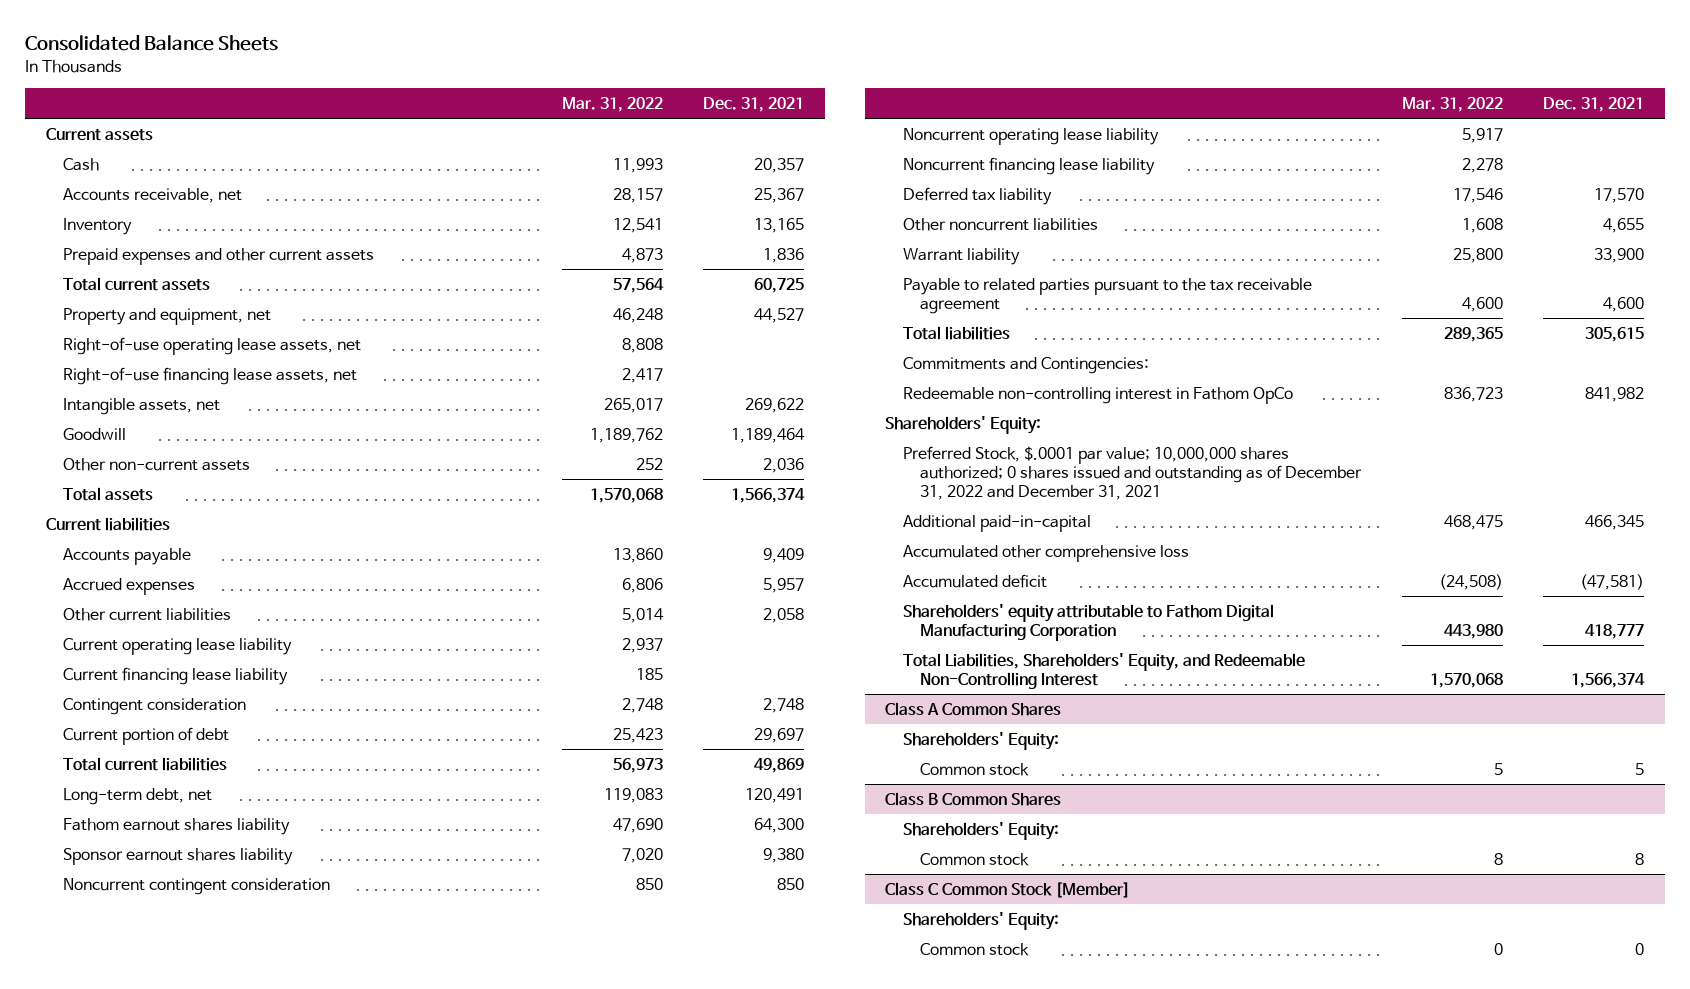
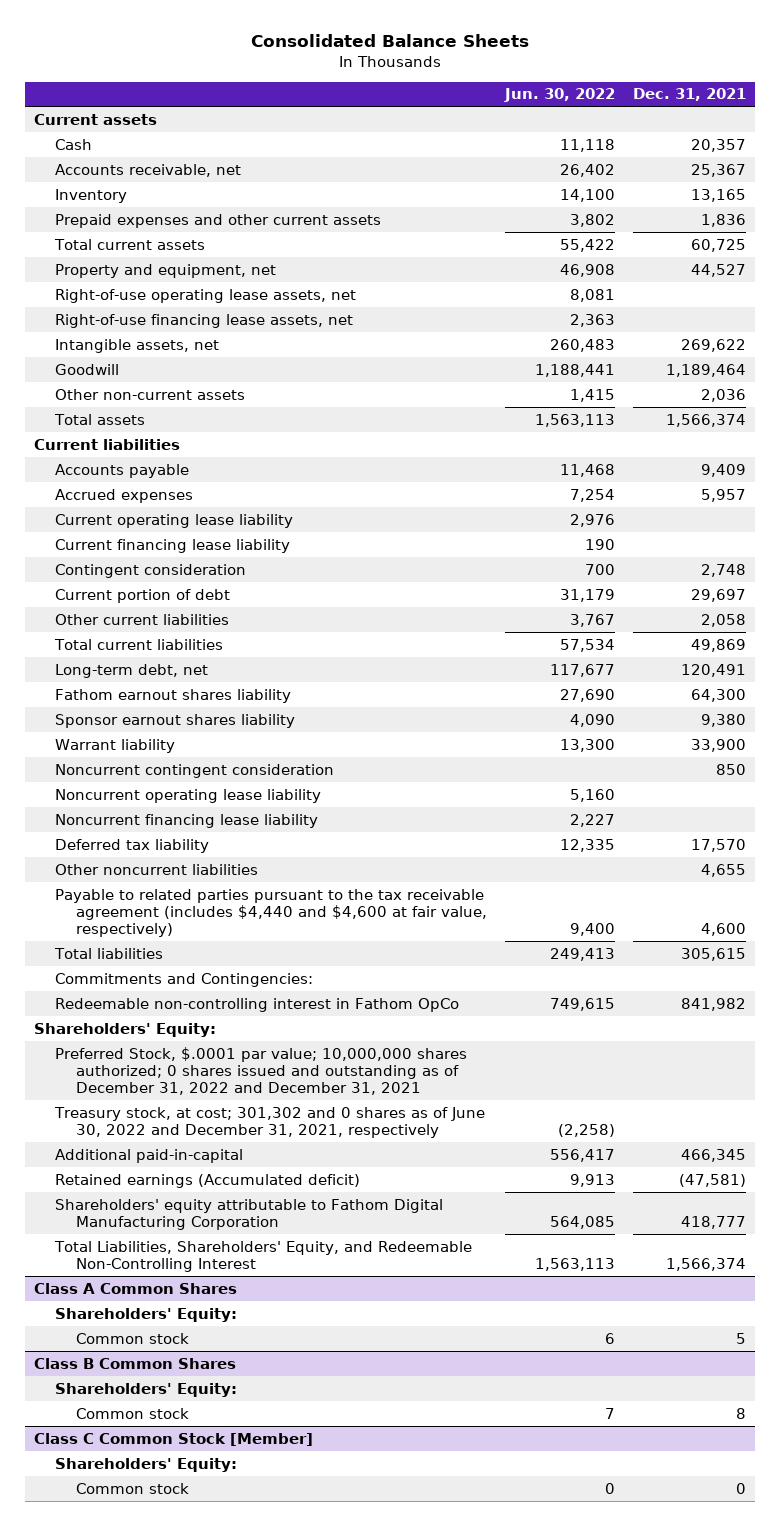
[561,97,663,113] Mar. 31, 2022 -> none
none -> [504,88,616,103] Jun. 30, 2022
[62,607,231,621] Other current liabilities -> [55,613,230,625] Other current liabilities
[902,247,1020,265] Warrant liability -> [55,738,176,753] Warrant liability
[902,277,1312,315] Payable to related parties pursuant to the tax receivable agreement -> [55,888,488,938] Payable to related parties pursuant to the tax receivable agreement (includes $4,440 and $4,600 at fair value, respectively)
none -> [54,1106,486,1138] Treasury stock, at cost; 301,302 and 0 shares as of June 30, 2022 and December 31, 2021, respectively
[902,544,1189,562] Accumulated other comprehensive loss -> none
[902,573,1047,588] Accumulated deficit -> [55,1173,361,1188] Retained earnings (Accumulated deficit)

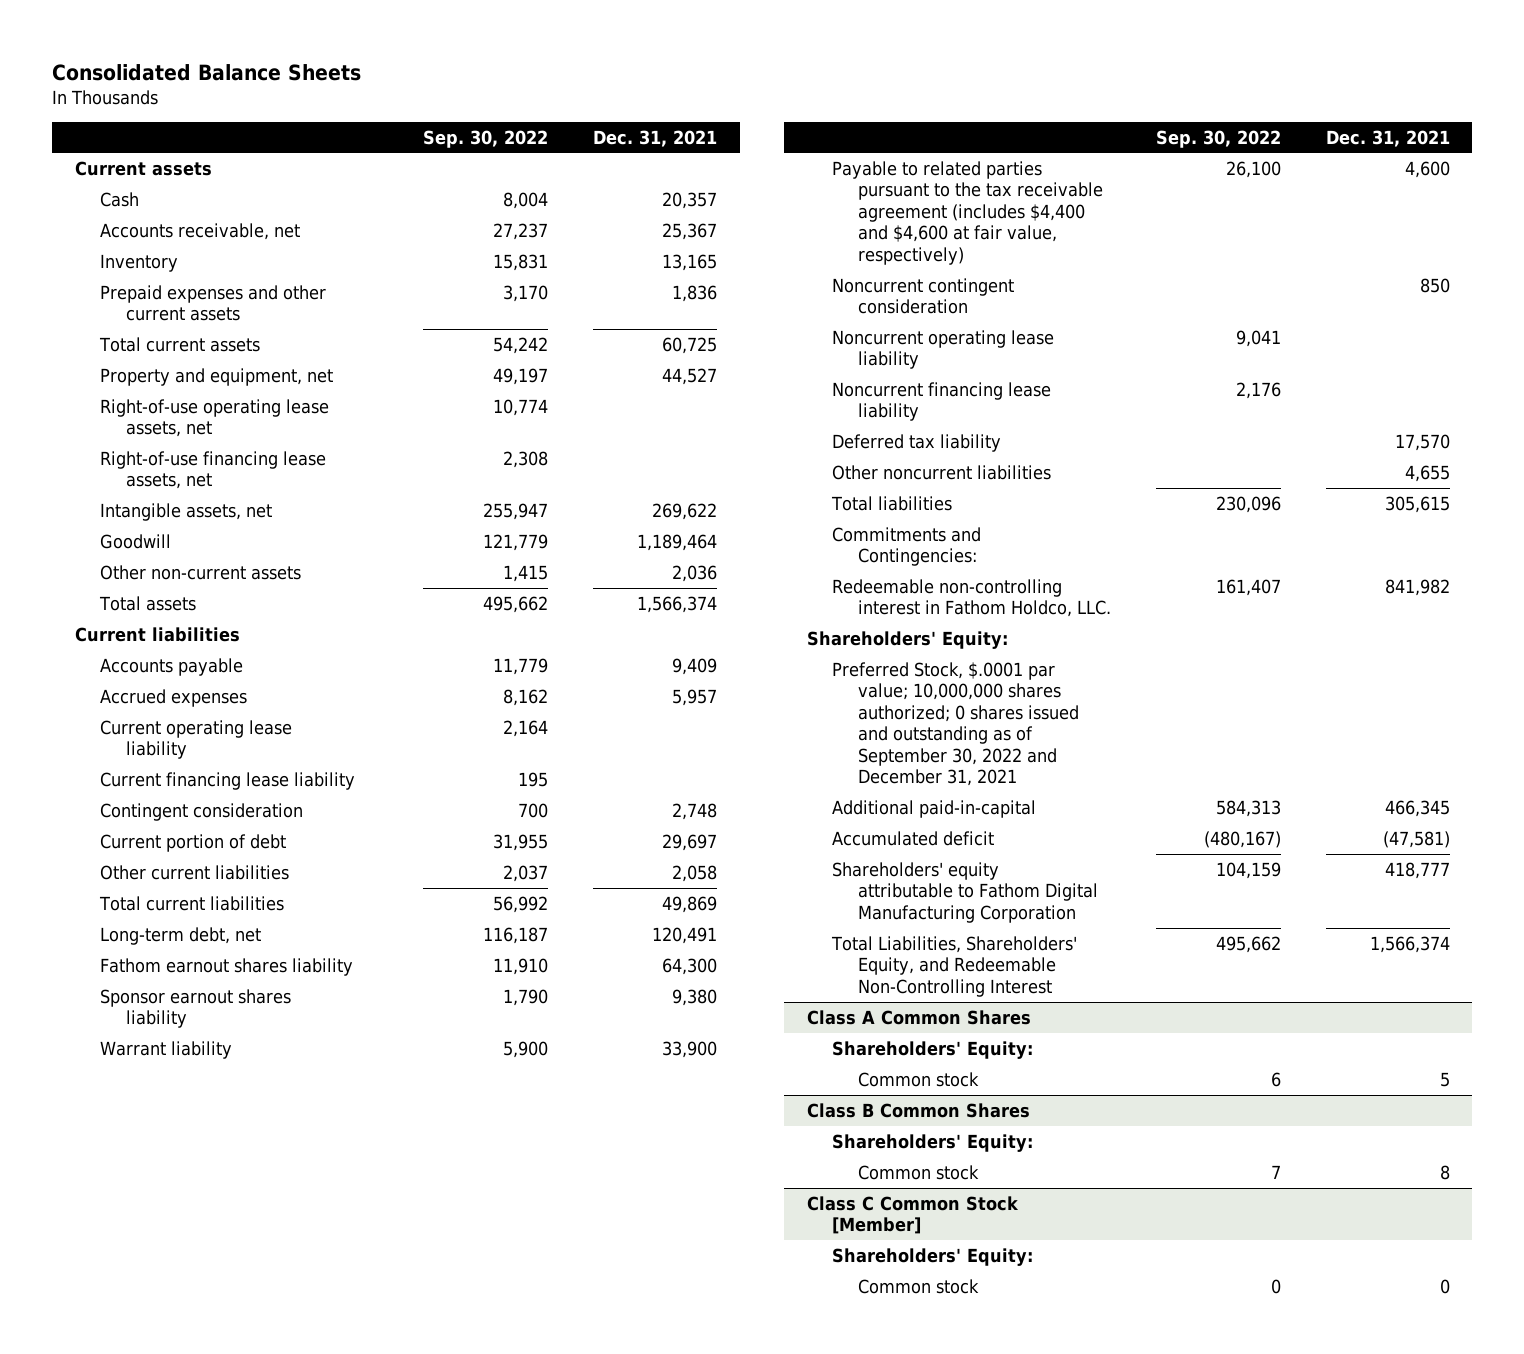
[504,88,616,103] Jun. 30, 2022 -> none
none -> [423,129,549,148] Sep. 30, 2022
none -> [832,160,1103,265] Payable to related parties pursuant to the tax receivable agreement (includes $4,400 and $4,600 at fair value, respectively)
[55,888,488,938] Payable to related parties pursuant to the tax receivable agreement (includes $4,440 and $4,600 at fair value, respectively) -> none
[55,997,460,1012] Redeemable non-controlling interest in Fathom OpCo -> [832,578,1111,618] Redeemable non-controlling interest in Fathom Holdco, LLC.
[54,1106,486,1138] Treasury stock, at cost; 301,302 and 0 shares as of June 30, 2022 and December 31, 2021, respectively -> none
[55,1046,468,1096] Preferred Stock, $.0001 par value; 10,000,000 shares authorized; 0 shares issued and outstanding as of December 31, 2022 and December 31, 2021 -> [832,661,1079,787] Preferred Stock, $.0001 par value; 10,000,000 shares authorized; 0 shares issued and outstanding as of September 30, 2022 and December 31, 2021
[55,1173,361,1188] Retained earnings (Accumulated deficit) -> [832,830,995,846] Accumulated deficit

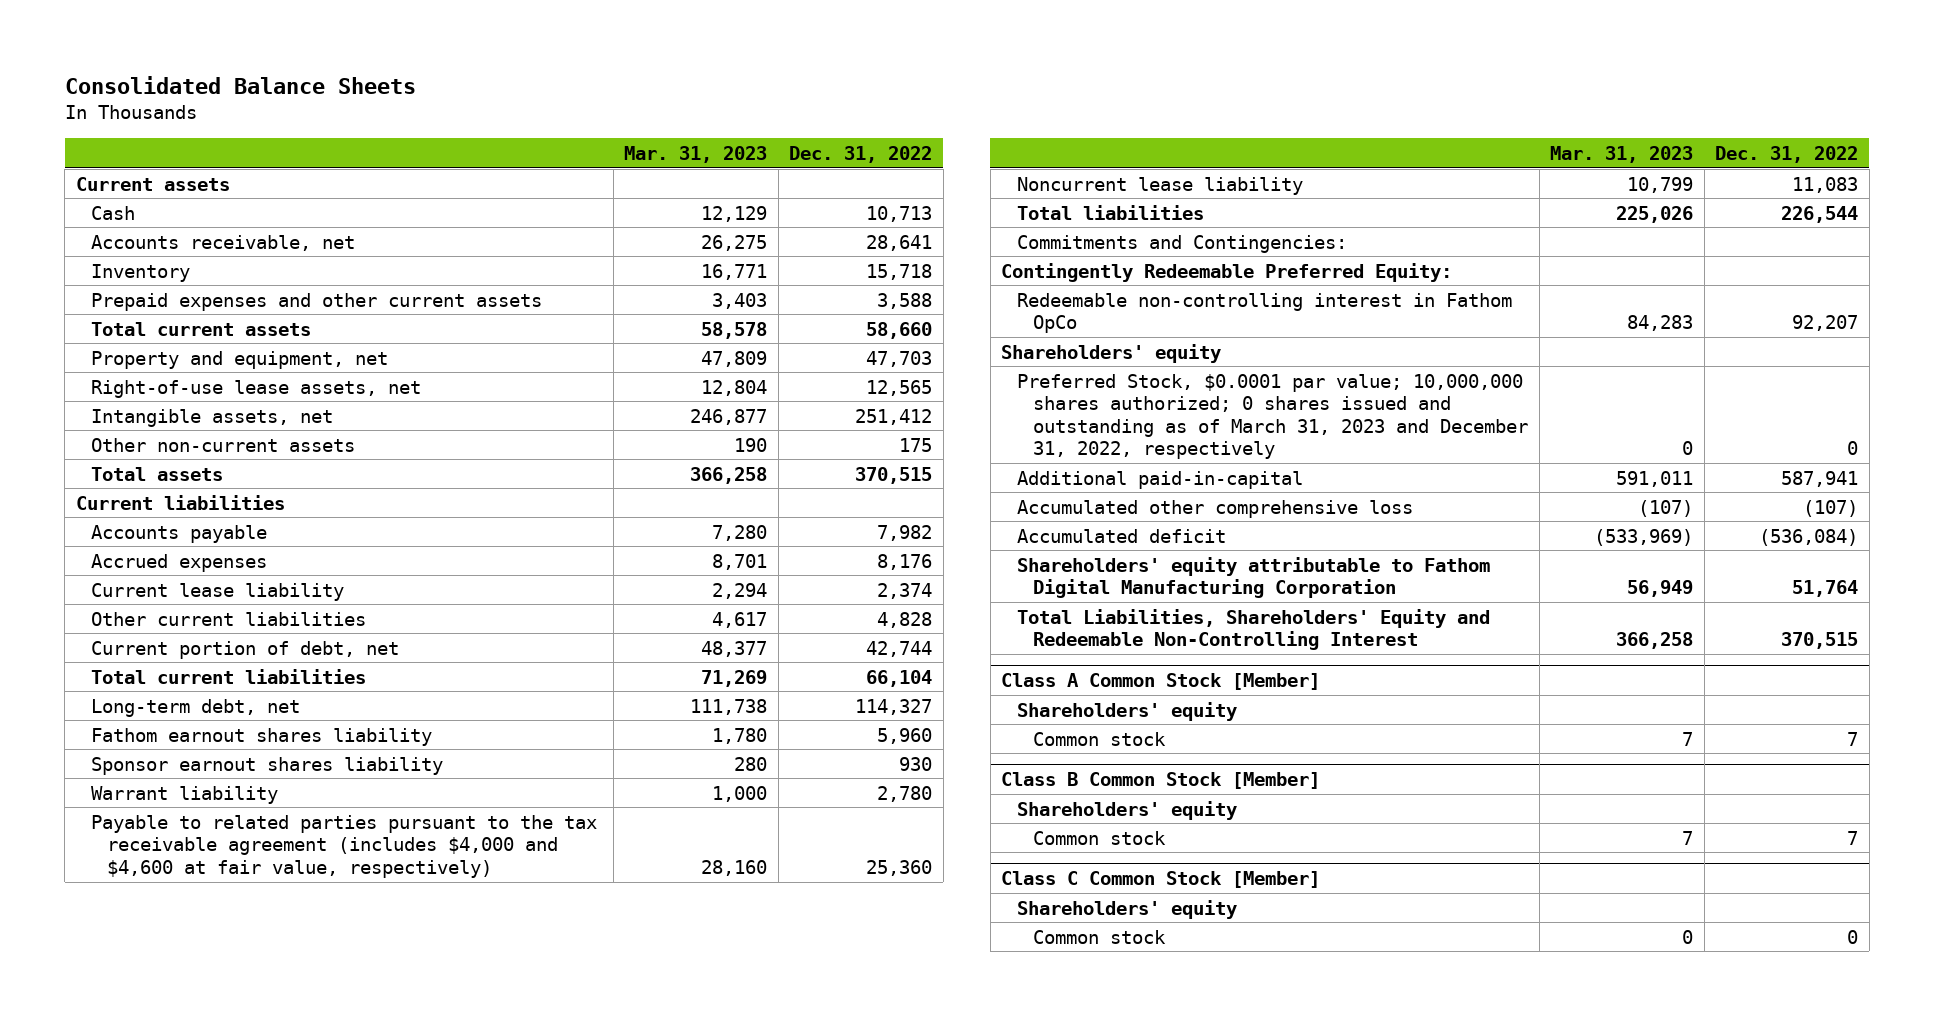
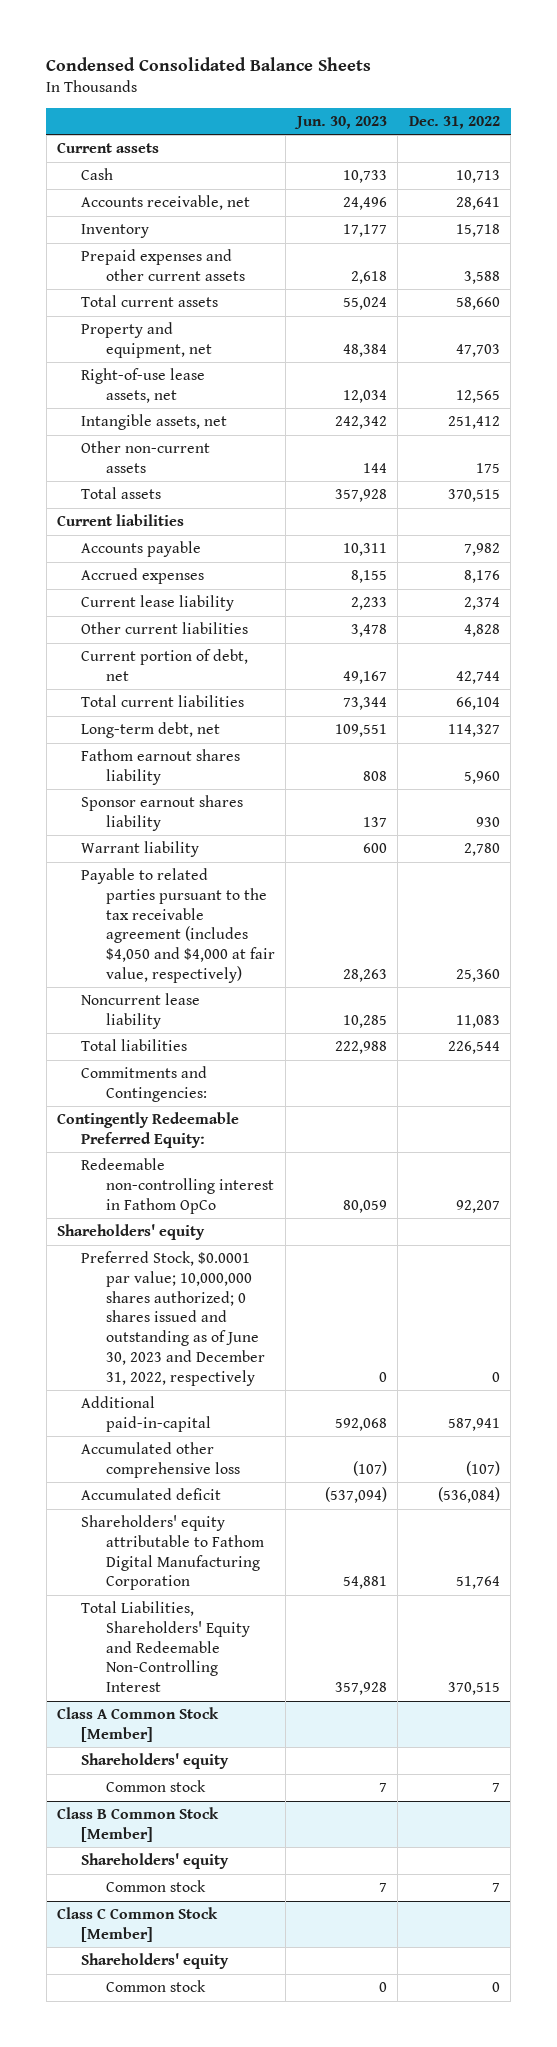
[64,75,416,94] Consolidated Balance Sheets -> [46,56,372,71] Condensed Consolidated Balance Sheets
[624,145,768,163] Mar. 31, 2023 -> none
none -> [293,115,387,129] Jun. 30, 2023
[91,814,598,878] Payable to related parties pursuant to the tax receivable agreement (includes $4,000 and $4,600 at fair value, respectively) -> [81,868,275,983] Payable to related parties pursuant to the tax receivable agreement (includes $4,050 and $4,000 at fair value, respectively)
[1017,373,1529,460] Preferred Stock, $0.0001 par value; 10,000,000 shares authorized; 0 shares issued and outstanding as of March 31, 2023 and December 31, 2022, respectively -> [81,1251,265,1386] Preferred Stock, $0.0001 par value; 10,000,000 shares authorized; 0 shares issued and outstanding as of June 30, 2023 and December 31, 2022, respectively

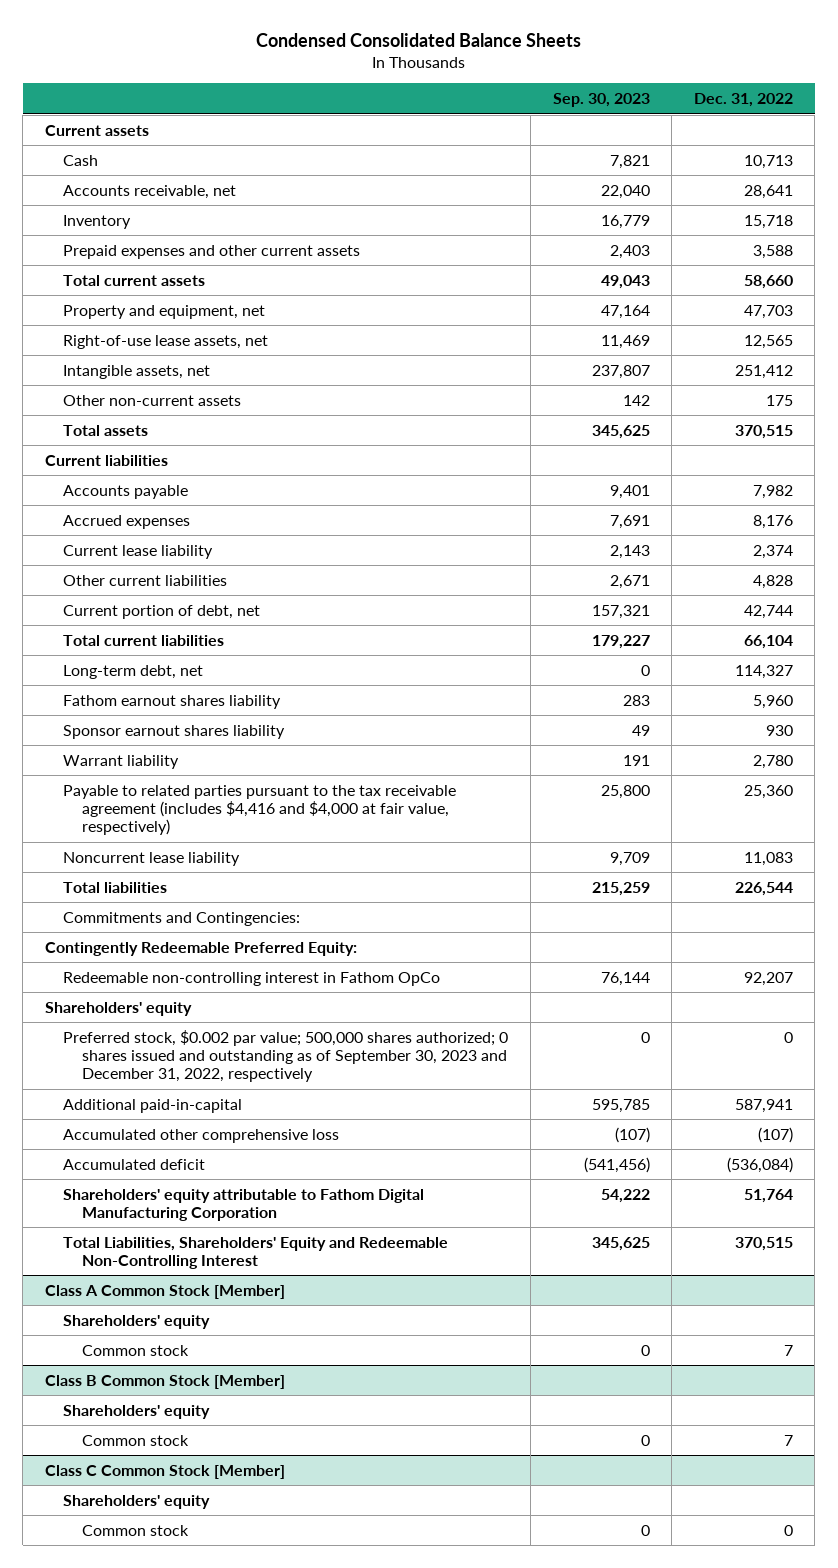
[293,115,387,129] Jun. 30, 2023 -> none
none -> [552,93,650,108] Sep. 30, 2023
[81,868,275,983] Payable to related parties pursuant to the tax receivable agreement (includes $4,050 and $4,000 at fair value, respectively) -> [63,784,457,835] Payable to related parties pursuant to the tax receivable agreement (includes $4,416 and $4,000 at fair value, respectively)
[81,1251,265,1386] Preferred Stock, $0.0001 par value; 10,000,000 shares authorized; 0 shares issued and outstanding as of June 30, 2023 and December 31, 2022, respectively -> [63,1029,509,1082] Preferred stock, $0.002 par value; 500,000 shares authorized; 0 shares issued and outstanding as of September 30, 2023 and December 31, 2022, respectively

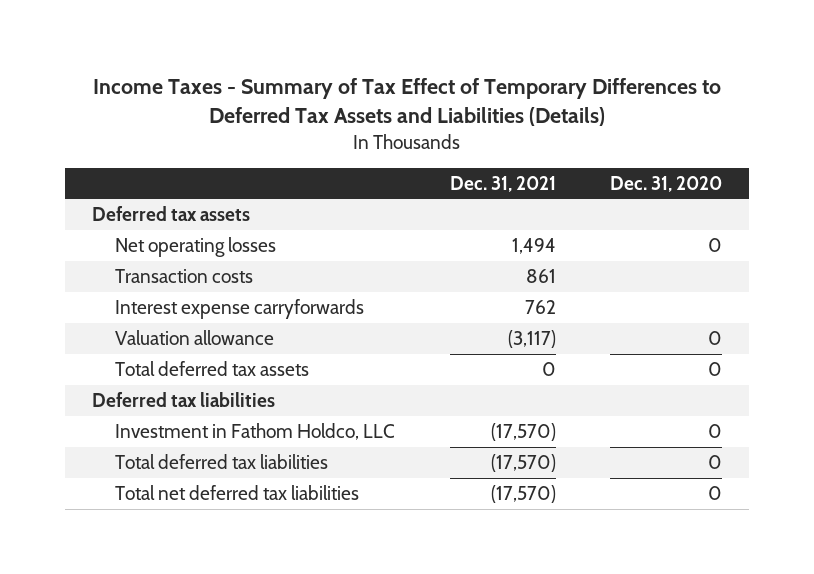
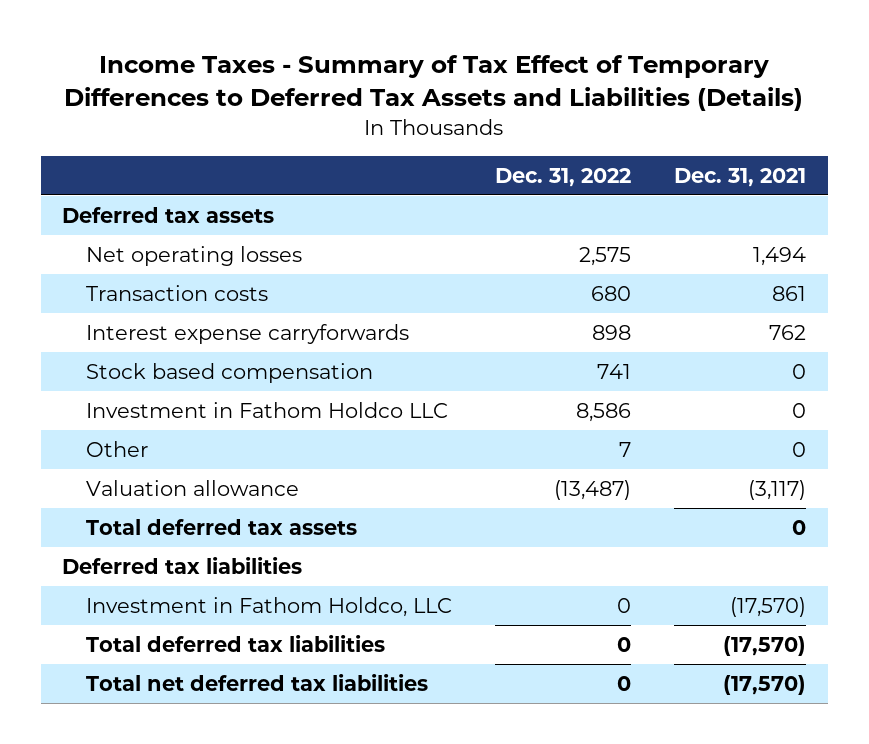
[610,175,723,192] Dec. 31, 2020 -> none
none -> [495,167,632,187] Dec. 31, 2022
none -> [85,362,373,383] Stock based compensation
none -> [85,401,448,418] Investment in Fathom Holdco LLC
none -> [85,440,148,457] Other

